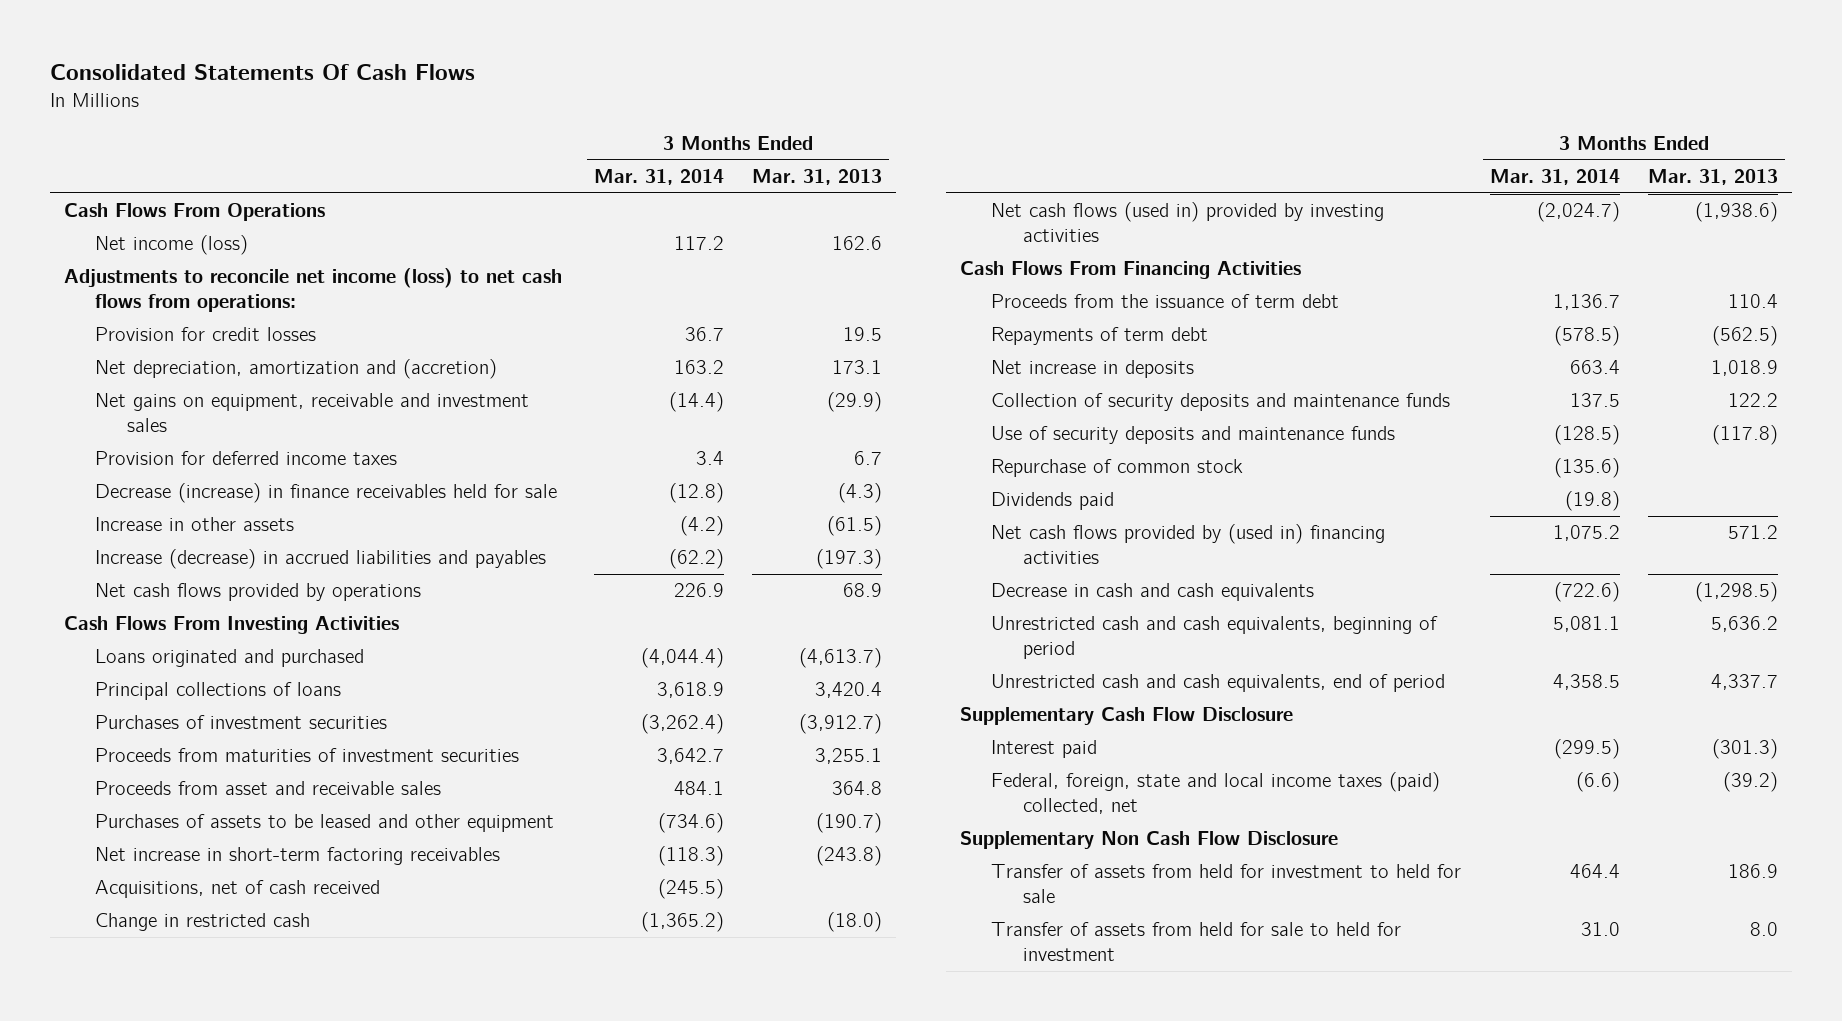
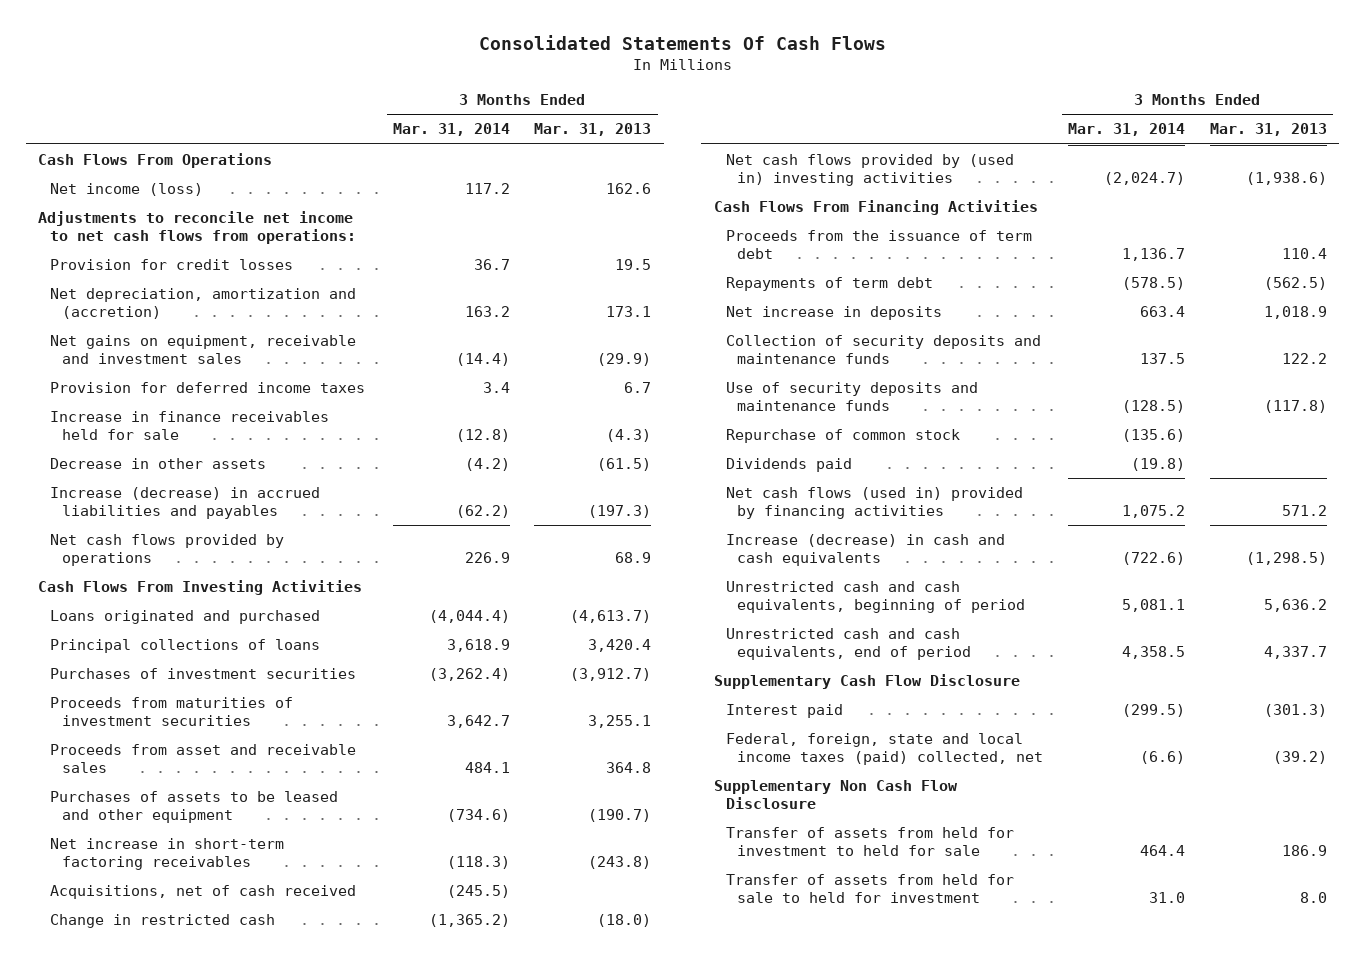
[63,268,562,313] Adjustments to reconcile net income (loss) to net cash flows from operations: -> [38,211,357,244] Adjustments to reconcile net income to net cash flows from operations:
[95,483,558,504] Decrease (increase) in finance receivables held for sale -> [50,411,330,440] Increase in finance receivables held for sale
[95,517,295,532] Increase in other assets -> [50,458,267,470] Decrease in other assets
[991,202,1385,243] Net cash flows (used in) provided by investing activities -> [725,154,1014,186] Net cash flows provided by (used in) investing activities
[991,524,1386,565] Net cash flows provided by (used in) financing activities -> [725,487,1023,519] Net cash flows (used in) provided by financing activities
[991,583,1315,602] Decrease in cash and cash equivalents -> [725,534,1005,566] Increase (decrease) in cash and cash equivalents

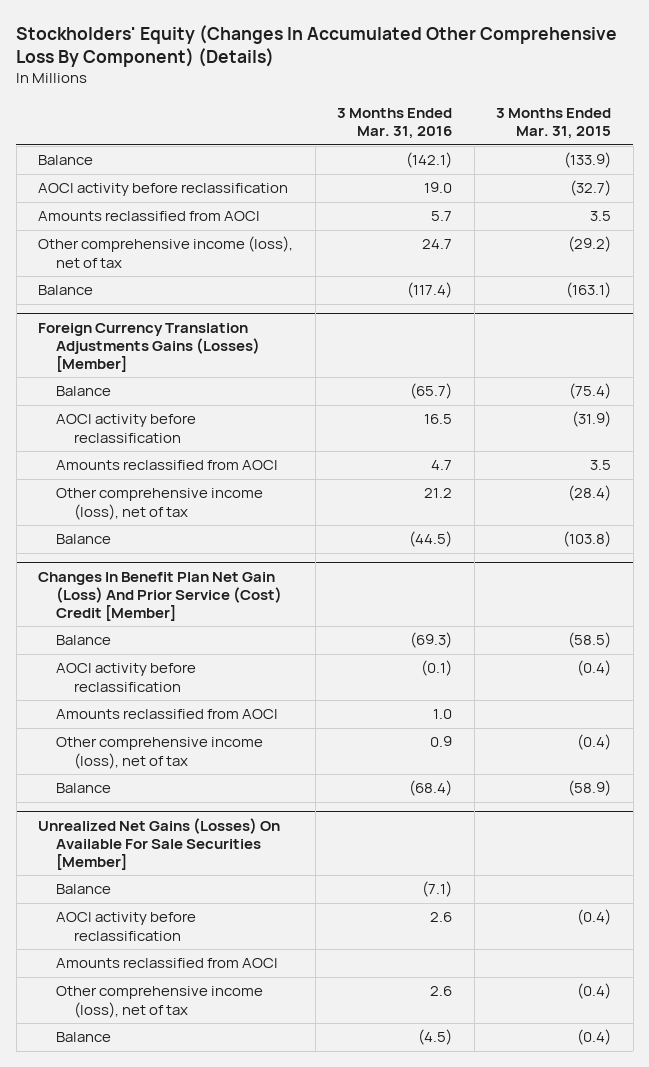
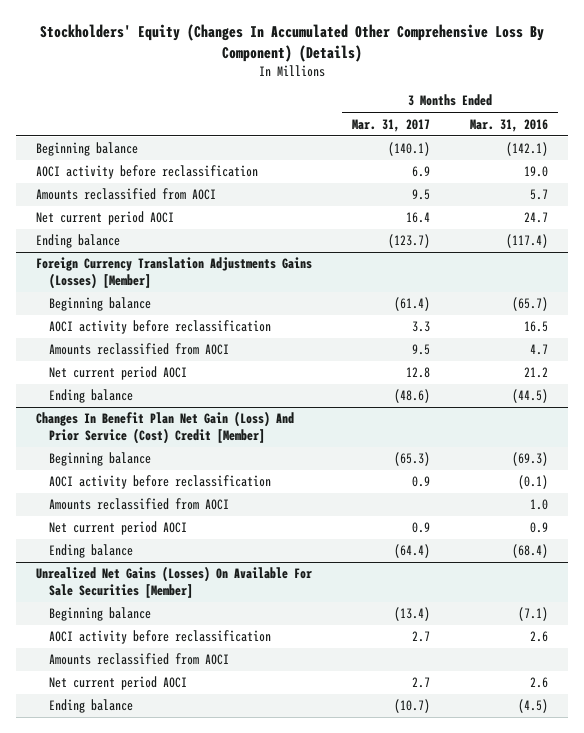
[496,107,612,140] 3 Months Ended Mar. 31, 2015 -> none
none -> [351,118,430,132] Mar. 31, 2017
[38,155,94,166] Balance -> [35,142,138,157] Beginning balance
[38,236,294,268] Other comprehensive income (loss), net of tax -> [35,211,174,226] Net current period AOCI
[38,285,94,296] Balance -> [35,234,120,249] Ending balance
[56,386,112,397] Balance -> [48,297,151,312] Beginning balance
[56,488,264,520] Other comprehensive income (loss), net of tax -> [48,366,187,381] Net current period AOCI
[56,534,112,545] Balance -> [48,389,133,404] Ending balance
[56,635,112,646] Balance -> [48,452,151,467] Beginning balance
[56,737,264,769] Other comprehensive income (loss), net of tax -> [48,521,187,536] Net current period AOCI
[56,783,112,794] Balance -> [48,544,133,559] Ending balance
[56,884,112,895] Balance -> [48,607,151,622] Beginning balance
[56,986,264,1018] Other comprehensive income (loss), net of tax -> [48,676,187,691] Net current period AOCI
[56,1032,112,1043] Balance -> [48,699,133,714] Ending balance

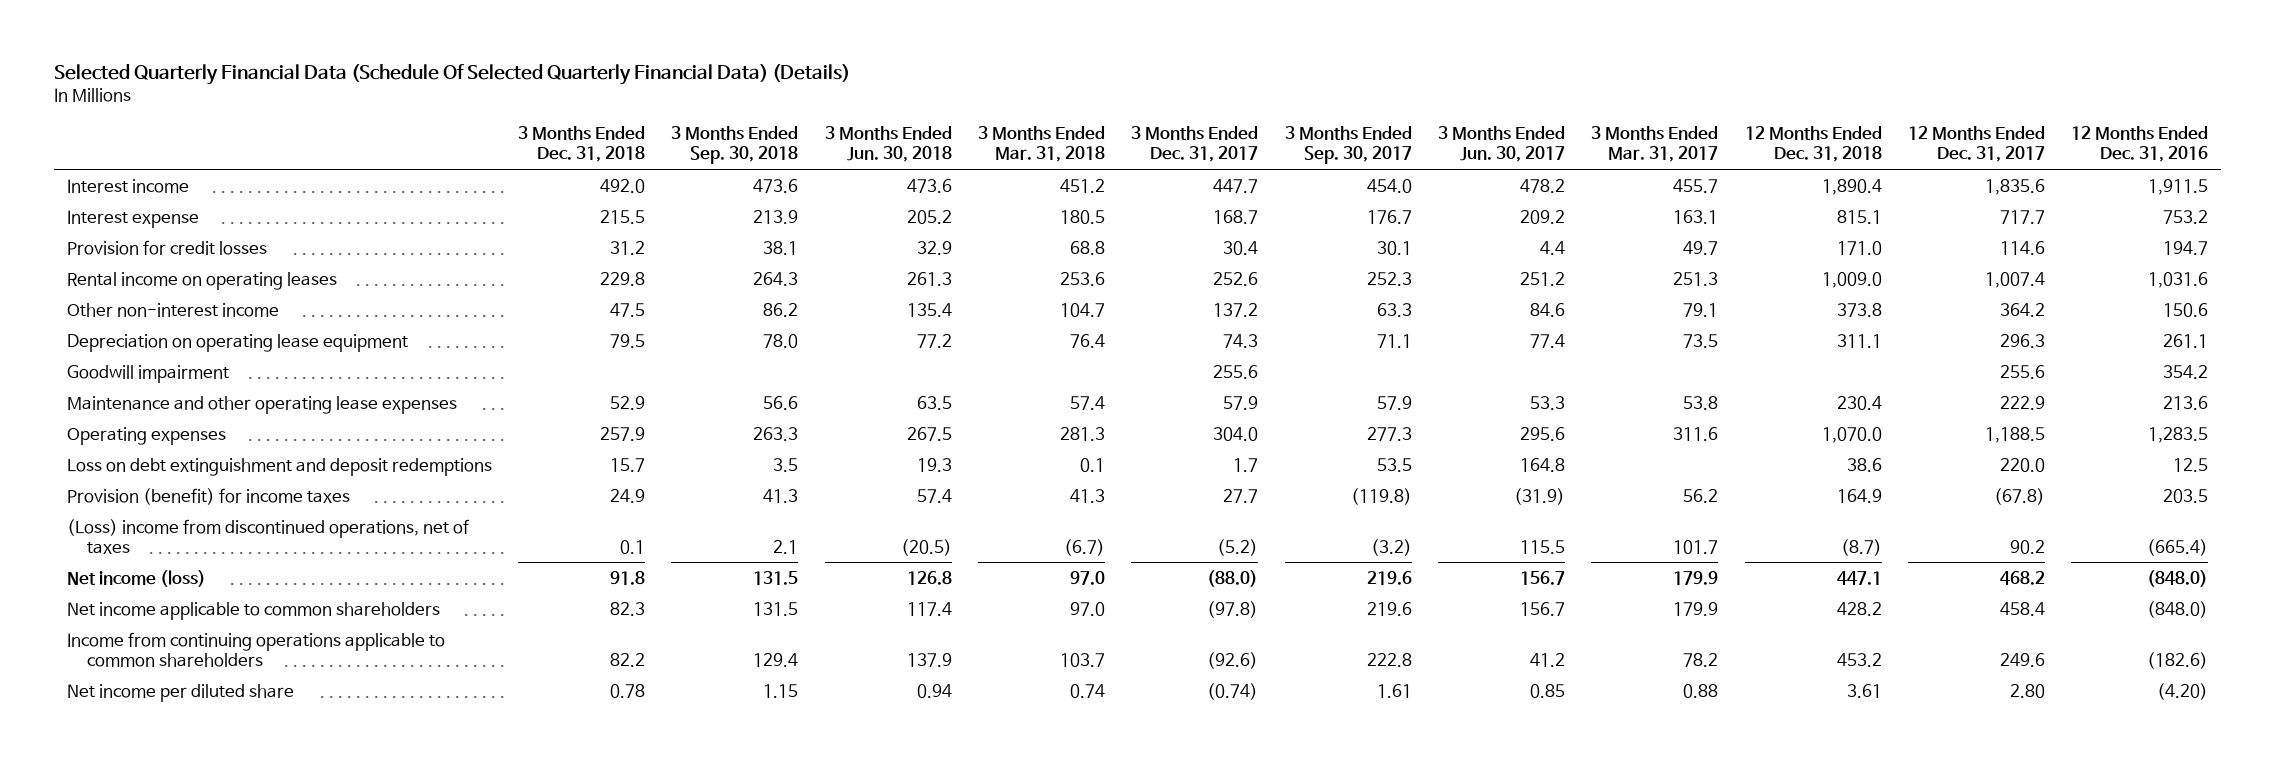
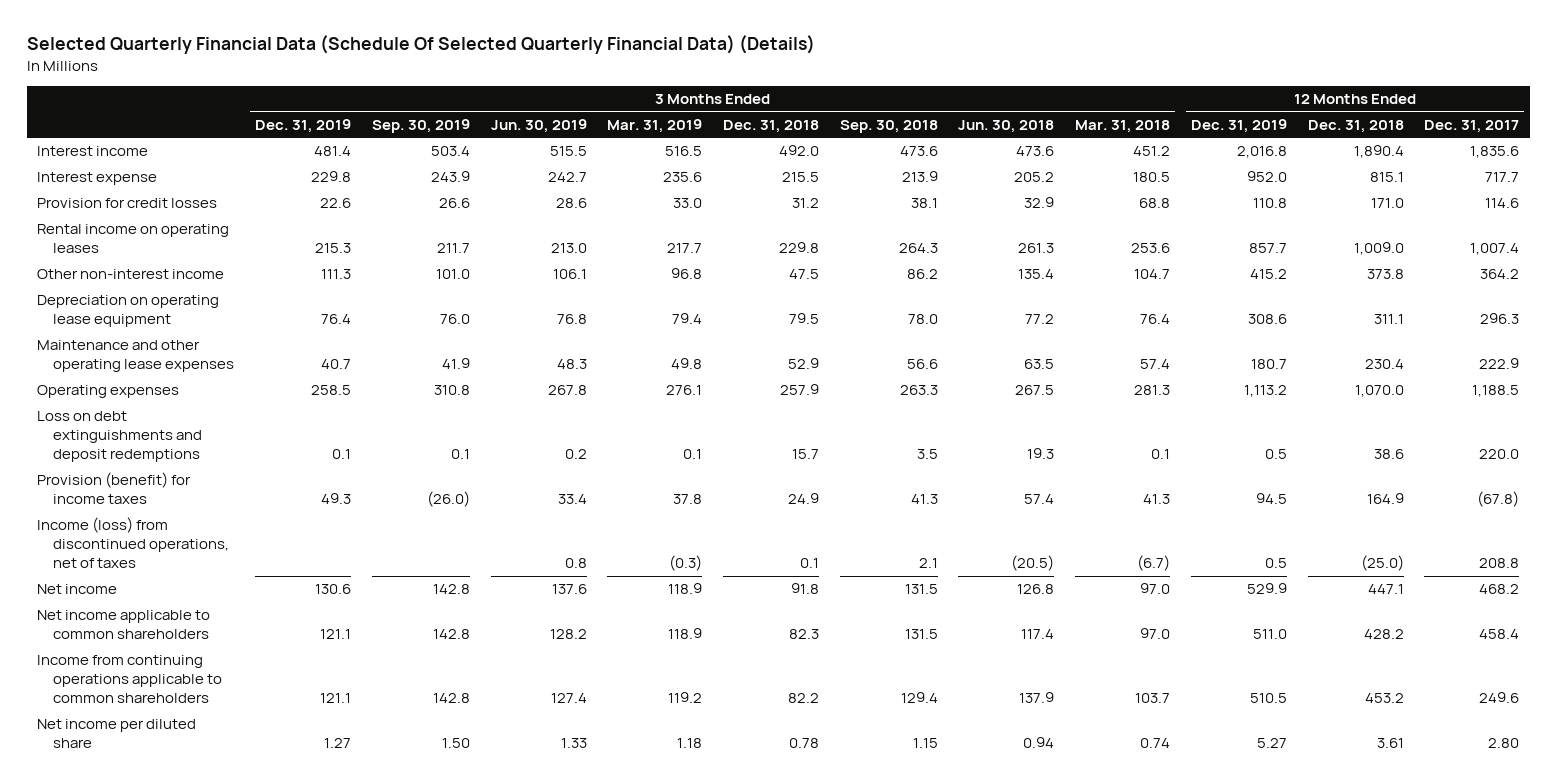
[1131,126,1259,163] 3 Months Ended Dec. 31, 2017 -> none
[1284,126,1412,165] 3 Months Ended Sep. 30, 2017 -> none
[1438,126,1566,163] 3 Months Ended Jun. 30, 2017 -> none
[1591,126,1719,163] 3 Months Ended Mar. 31, 2017 -> none
[2071,126,2209,163] 12 Months Ended Dec. 31, 2016 -> none
none -> [255,118,352,133] Dec. 31, 2019
none -> [371,118,470,133] Sep. 30, 2019
none -> [490,118,587,133] Jun. 30, 2019
none -> [607,118,703,133] Mar. 31, 2019
none -> [1190,118,1287,133] Dec. 31, 2019
[66,364,229,383] Goodwill impairment -> none
[66,457,492,476] Loss on debt extinguishment and deposit redemptions -> [37,411,203,463] Loss on debt extinguishments and deposit redemptions
[66,518,469,554] (Loss) income from discontinued operations, net of taxes -> [37,517,230,569] Income (loss) from discontinued operations, net of taxes
[1840,538,1882,556] (8.7) -> [1360,555,1404,572] (25.0)
[2009,539,2045,554] 90.2 -> [1479,558,1520,569] 208.8
[66,569,206,587] Net income (loss) -> [37,584,118,595] Net income

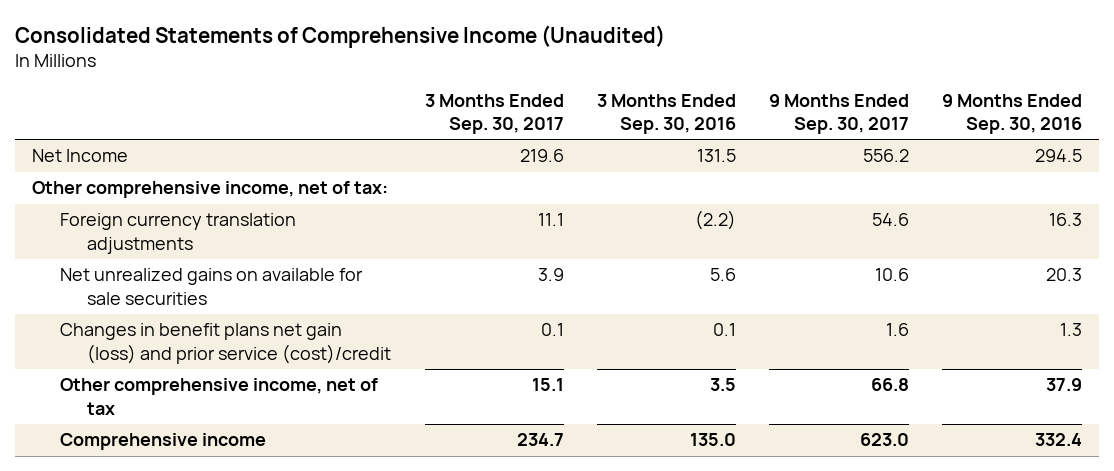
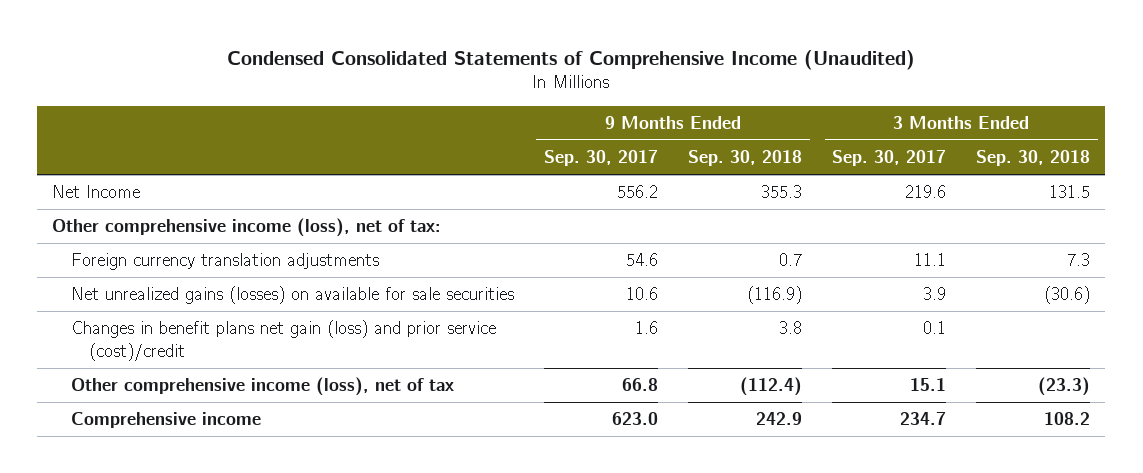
[15,24,666,48] Consolidated Statements of Comprehensive Income (Unaudited) -> [227,49,916,70] Condensed Consolidated Statements of Comprehensive Income (Unaudited)
[596,93,736,135] 3 Months Ended Sep. 30, 2016 -> none
[942,93,1083,135] 9 Months Ended Sep. 30, 2016 -> none
none -> [687,150,802,167] Sep. 30, 2018
none -> [976,150,1091,167] Sep. 30, 2018
[31,181,388,199] Other comprehensive income, net of tax: -> [52,218,442,238] Other comprehensive income (loss), net of tax:
[59,268,363,305] Net unrealized gains on available for sale securities -> [70,286,514,305] Net unrealized gains (losses) on available for sale securities
[59,378,378,415] Other comprehensive income, net of tax -> [70,377,454,397] Other comprehensive income (loss), net of tax

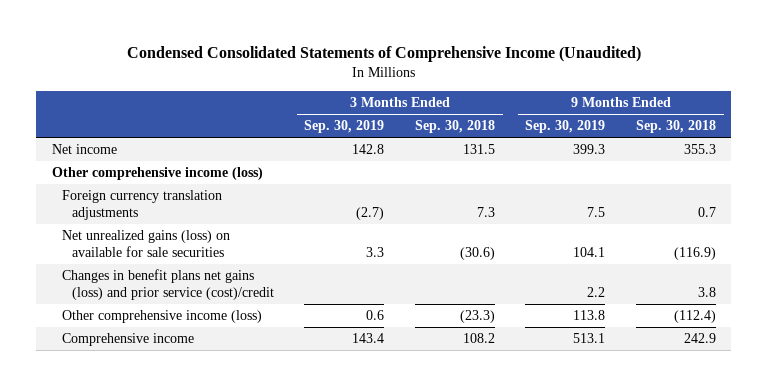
[543,150,658,167] Sep. 30, 2017 -> none
[832,150,947,167] Sep. 30, 2017 -> none
none -> [304,120,385,134] Sep. 30, 2019
none -> [525,120,606,134] Sep. 30, 2019
[52,185,141,199] Net Income -> [51,144,117,155] Net income
[52,218,442,238] Other comprehensive income (loss), net of tax: -> [51,167,263,181] Other comprehensive income (loss)
[70,286,514,305] Net unrealized gains (losses) on available for sale securities -> [61,230,230,258] Net unrealized gains (loss) on available for sale securities
[70,320,496,361] Changes in benefit plans net gain (loss) and prior service (cost)/credit -> [61,269,274,301] Changes in benefit plans net gains (loss) and prior service (cost)/credit
[70,377,454,397] Other comprehensive income (loss), net of tax -> [61,310,262,324] Other comprehensive income (loss)

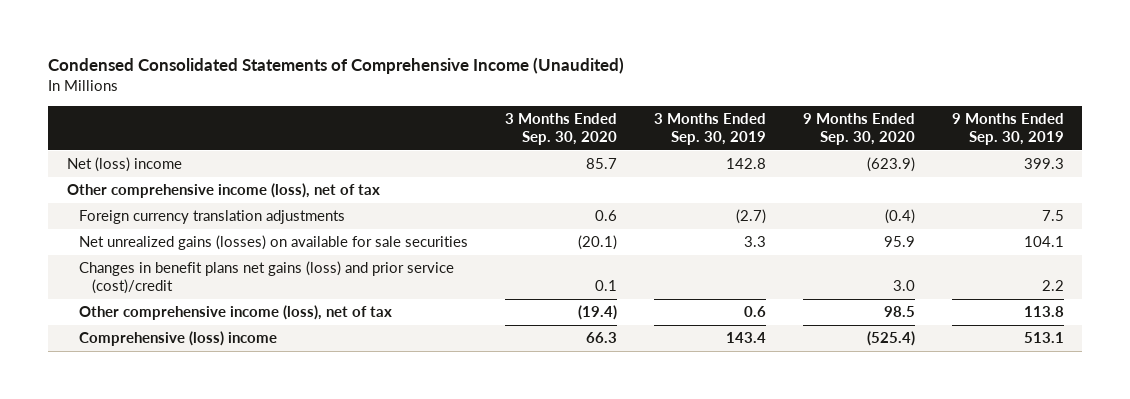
[414,120,495,134] Sep. 30, 2018 -> none
[636,120,717,134] Sep. 30, 2018 -> none
none -> [505,113,618,146] 3 Months Ended Sep. 30, 2020
none -> [802,113,915,146] 9 Months Ended Sep. 30, 2020
[51,144,117,155] Net income -> [66,157,182,173] Net (loss) income
[51,167,263,181] Other comprehensive income (loss) -> [66,183,380,199] Other comprehensive income (loss), net of tax
[61,230,230,258] Net unrealized gains (loss) on available for sale securities -> [79,235,469,251] Net unrealized gains (losses) on available for sale securities
[61,310,262,324] Other comprehensive income (loss) -> [79,305,393,321] Other comprehensive income (loss), net of tax
[61,333,194,347] Comprehensive income -> [79,331,278,347] Comprehensive (loss) income

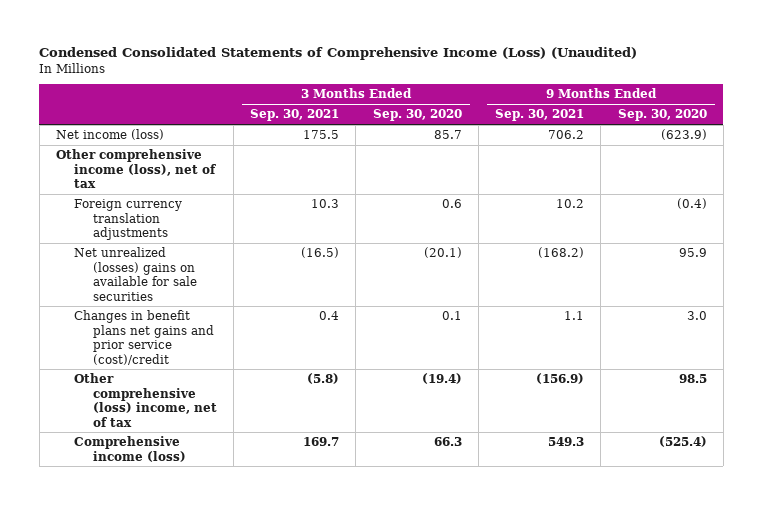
[48,57,625,75] Condensed Consolidated Statements of Comprehensive Income (Unaudited) -> [39,47,638,61] Condensed Consolidated Statements of Comprehensive Income (Loss) (Unaudited)
[654,113,767,146] 3 Months Ended Sep. 30, 2019 -> none
[951,113,1064,146] 9 Months Ended Sep. 30, 2019 -> none
none -> [250,109,340,122] Sep. 30, 2021
none -> [495,109,585,122] Sep. 30, 2021
[66,157,182,173] Net (loss) income -> [56,129,165,141] Net income (loss)
[79,235,469,251] Net unrealized gains (losses) on available for sale securities -> [74,247,197,301] Net unrealized (losses) gains on available for sale securities
[79,261,455,295] Changes in benefit plans net gains (loss) and prior service (cost)/credit -> [74,310,214,365] Changes in benefit plans net gains and prior service (cost)/credit
[79,305,393,321] Other comprehensive income (loss), net of tax -> [74,373,217,427] Other comprehensive (loss) income, net of tax
[79,331,278,347] Comprehensive (loss) income -> [74,436,186,462] Comprehensive income (loss)

